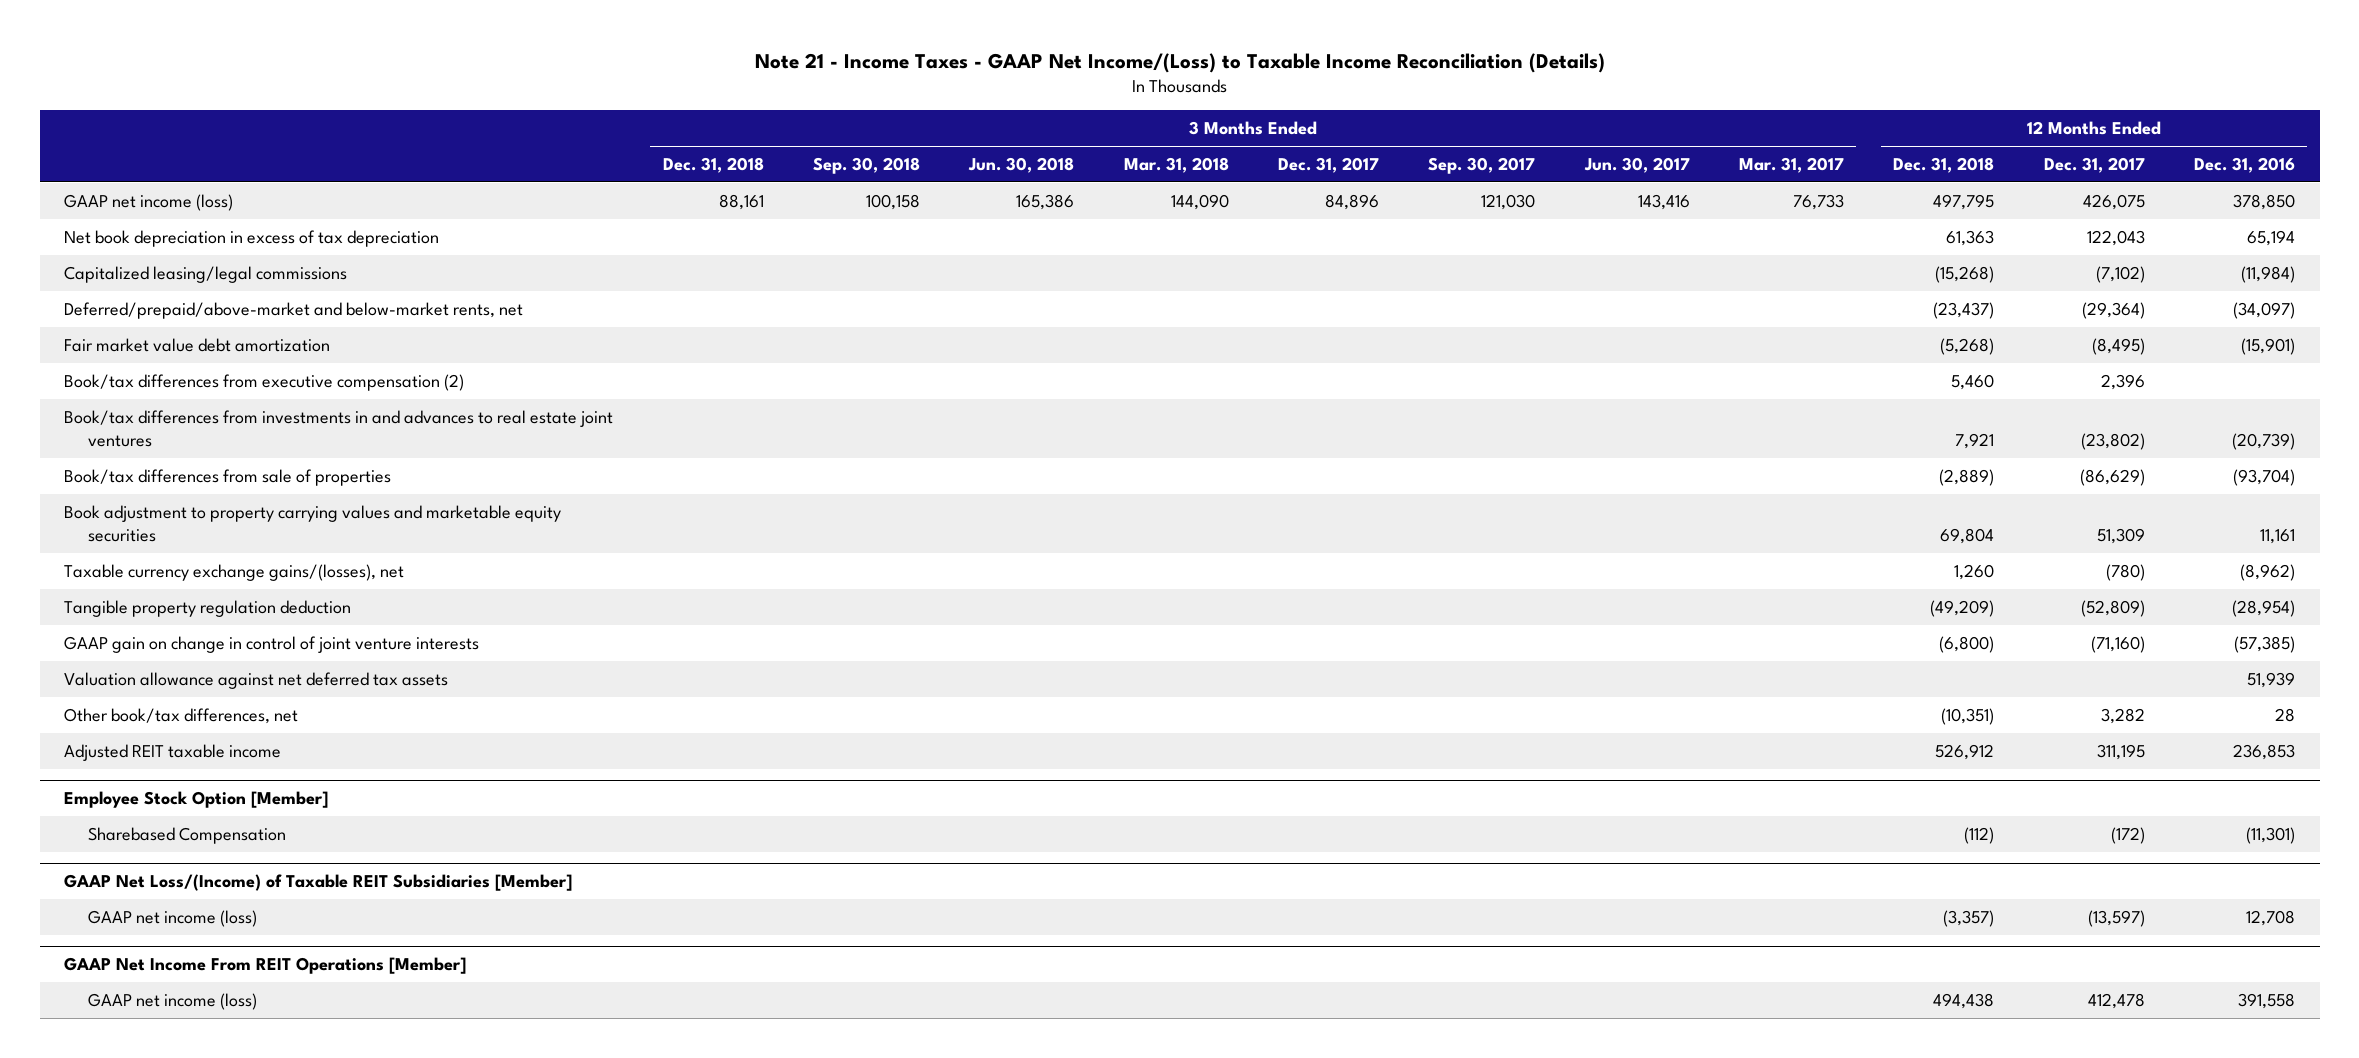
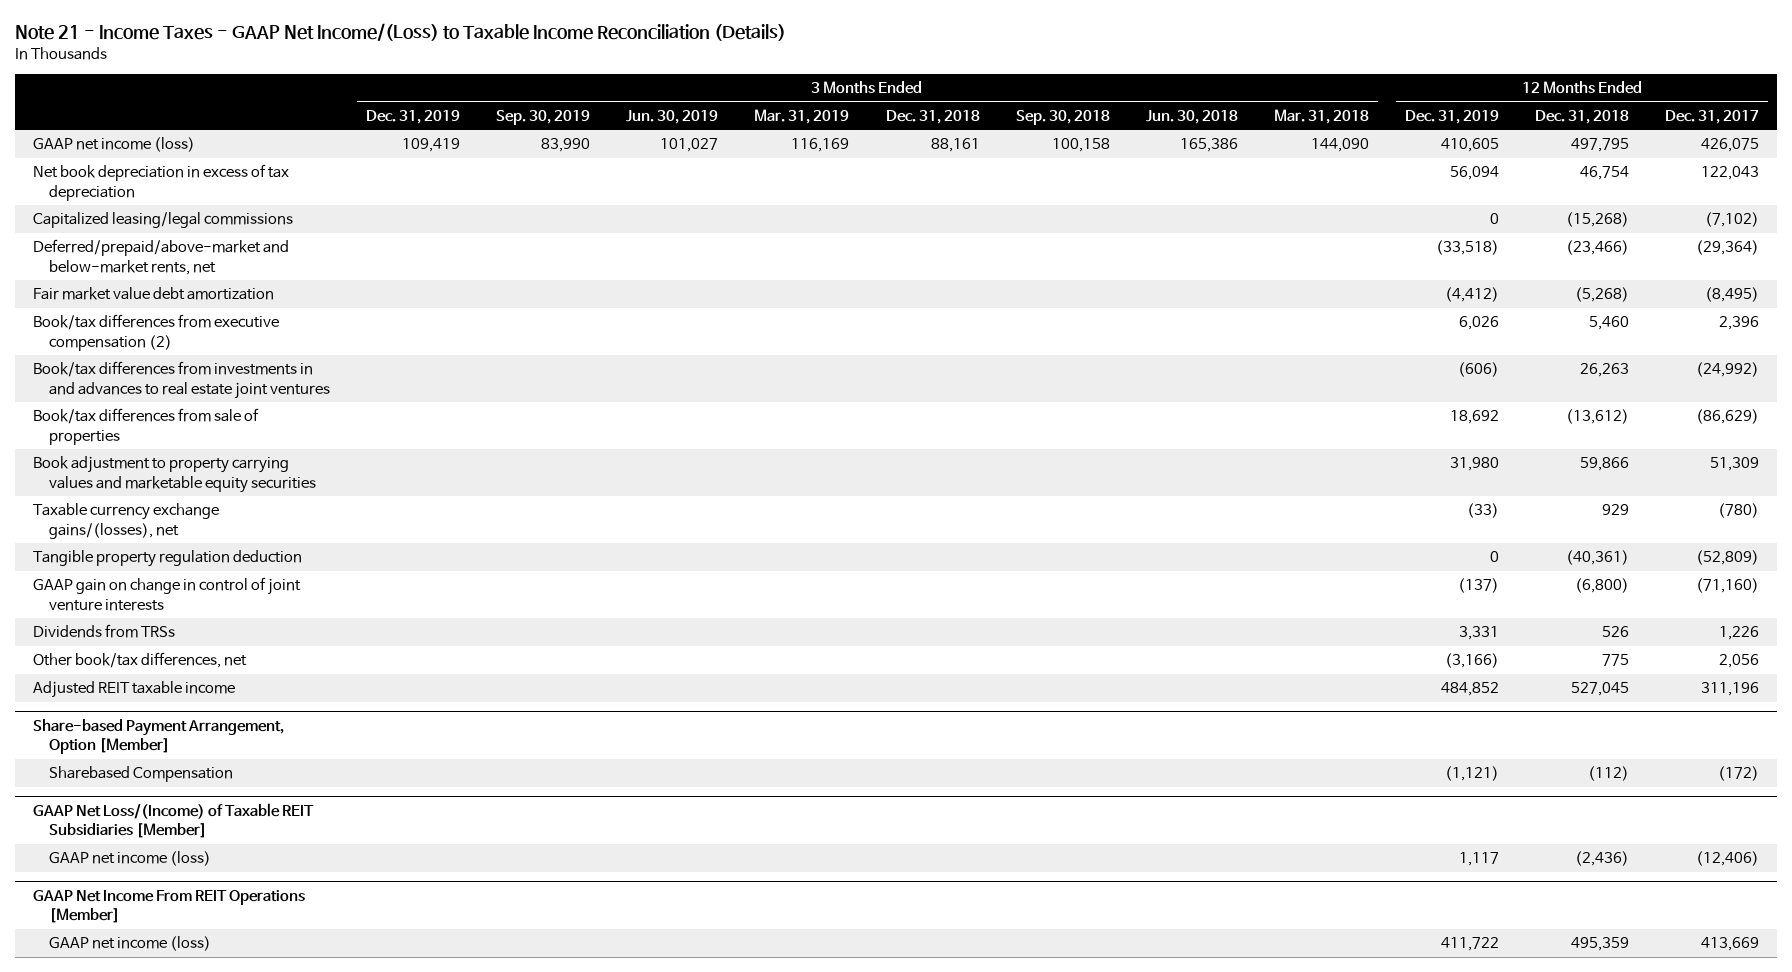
[1277,156,1379,173] Dec. 31, 2017 -> none
[1428,156,1536,174] Sep. 30, 2017 -> none
[1583,156,1690,173] Jun. 30, 2017 -> none
[1739,156,1845,173] Mar. 31, 2017 -> none
[2194,156,2296,173] Dec. 31, 2016 -> none
none -> [366,109,461,124] Dec. 31, 2019
none -> [496,109,591,125] Sep. 30, 2019
none -> [626,109,719,124] Jun. 30, 2019
none -> [754,108,850,124] Mar. 31, 2019
none -> [1404,109,1499,124] Dec. 31, 2019
[1946,229,1995,246] 61,363 -> [1579,166,1629,181] 46,754
[1933,301,1995,319] (23,437) -> [1565,240,1629,256] (23,466)
[1955,432,1995,449] 7,921 -> [1579,363,1629,378] 26,263
[2080,432,2145,450] (23,802) -> [1696,362,1760,378] (24,992)
[1939,468,1995,486] (2,889) -> [1565,409,1629,425] (13,612)
[1940,527,1995,544] 69,804 -> [1579,457,1629,472] 59,866
[1954,563,1995,580] 1,260 -> [1601,504,1629,516] 929
[1930,599,1995,617] (49,209) -> [1565,550,1629,566] (40,361)
[64,671,449,689] Valuation allowance against net deferred tax assets -> none
none -> [33,624,176,639] Dividends from TRSs
[1941,707,1995,725] (10,351) -> [1601,654,1629,667] 775
[2100,707,2145,724] 3,282 -> [1719,654,1760,669] 2,056
[1935,743,1995,760] 526,912 -> [1570,682,1629,697] 527,045
[2096,743,2145,760] 311,195 -> [1701,682,1760,697] 311,196
[64,791,329,809] Employee Stock Option [Member] -> [33,718,285,755] Share-based Payment Arrangement, Option [Member]
[1943,909,1995,927] (3,357) -> [1574,851,1629,867] (2,436)
[2087,909,2145,927] (13,597) -> [1696,851,1760,867] (12,406)
[1933,992,1995,1009] 494,438 -> [1570,937,1629,952] 495,359
[2087,992,2145,1009] 412,478 -> [1701,937,1760,952] 413,669

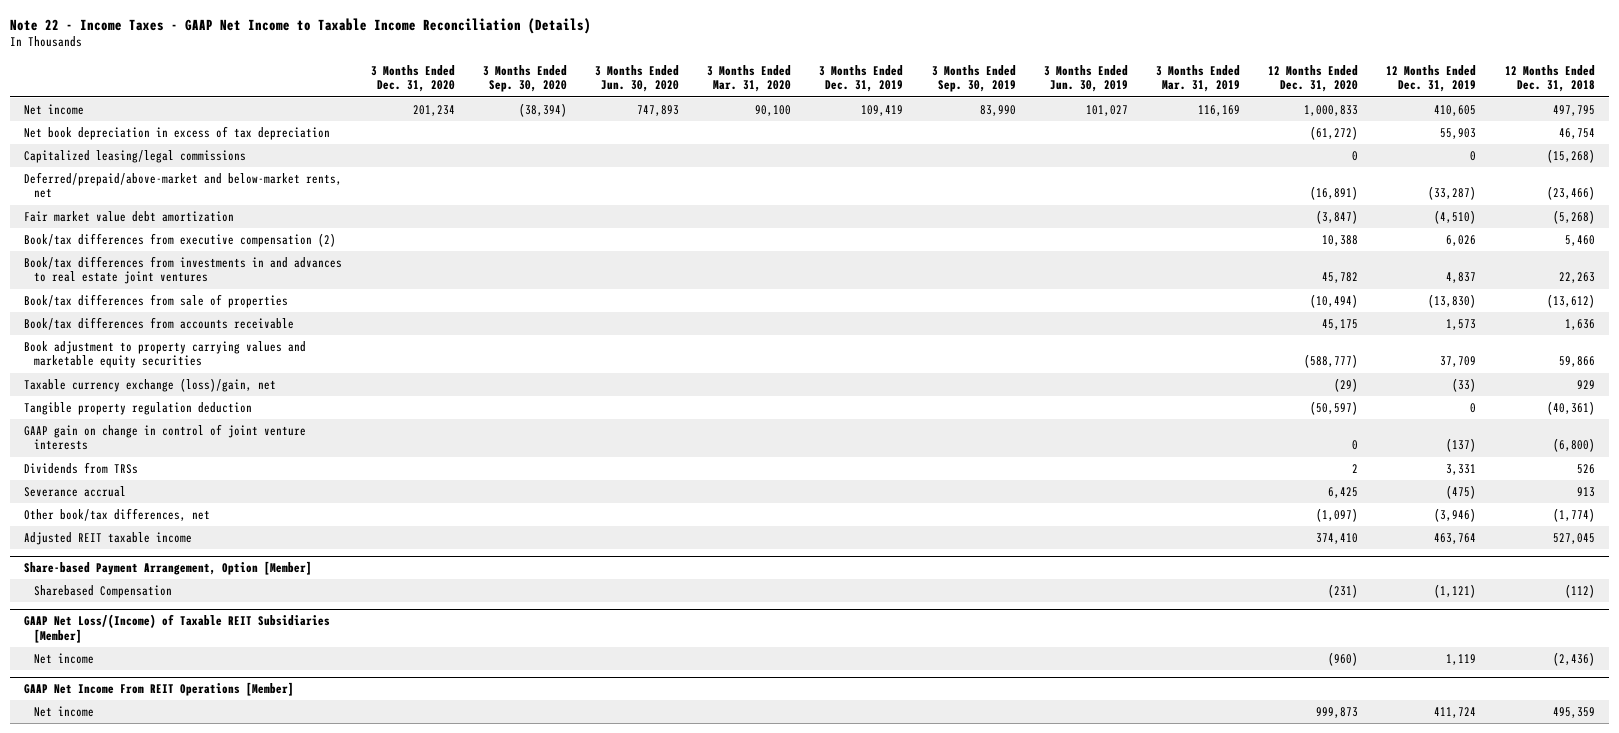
[14,23,786,42] Note 21 - Income Taxes - GAAP Net Income/(Loss) to Taxable Income Reconciliation (Details) -> [10,17,592,34] Note 22 - Income Taxes - GAAP Net Income to Taxable Income Reconciliation (Details)
[885,109,980,124] Dec. 31, 2018 -> none
[1015,109,1110,125] Sep. 30, 2018 -> none
[1145,109,1238,124] Jun. 30, 2018 -> none
[1273,108,1369,124] Mar. 31, 2018 -> none
[1665,109,1760,124] Dec. 31, 2017 -> none
none -> [370,64,455,93] 3 Months Ended Dec. 31, 2020
none -> [482,64,567,93] 3 Months Ended Sep. 30, 2020
none -> [595,64,680,93] 3 Months Ended Jun. 30, 2020
none -> [707,64,792,93] 3 Months Ended Mar. 31, 2020
none -> [1268,64,1359,93] 12 Months Ended Dec. 31, 2020
[33,137,196,153] GAAP net income (loss) -> [24,103,85,115] Net income
[1449,166,1499,181] 56,094 -> [1440,127,1477,139] 55,903
[1435,240,1499,256] (33,518) -> [1428,186,1477,201] (33,287)
[1444,287,1499,303] (4,412) -> [1434,209,1477,224] (4,510)
[1457,362,1499,378] (606) -> [1446,272,1477,284] 4,837
[1579,363,1629,378] 26,263 -> [1558,272,1595,284] 22,263
[1449,410,1499,425] 18,692 -> [1428,293,1477,308] (13,830)
none -> [24,316,295,330] Book/tax differences from accounts receivable
[1449,457,1499,472] 31,980 -> [1440,356,1477,368] 37,709
[33,503,220,539] Taxable currency exchange gains/(losses), net -> [24,377,277,392] Taxable currency exchange (loss)/gain, net
none -> [24,485,127,497] Severance accrual
[1444,653,1499,669] (3,166) -> [1434,507,1477,522] (3,946)
[1601,654,1629,667] 775 -> [1552,507,1595,522] (1,774)
[1440,682,1499,697] 484,852 -> [1434,532,1477,544] 463,764
[49,851,212,867] GAAP net income (loss) -> [34,652,95,664] Net income
[1458,852,1499,867] 1,117 -> [1446,653,1477,665] 1,119
[49,936,212,952] GAAP net income (loss) -> [34,705,95,717] Net income
[1440,937,1499,952] 411,722 -> [1434,706,1477,718] 411,724

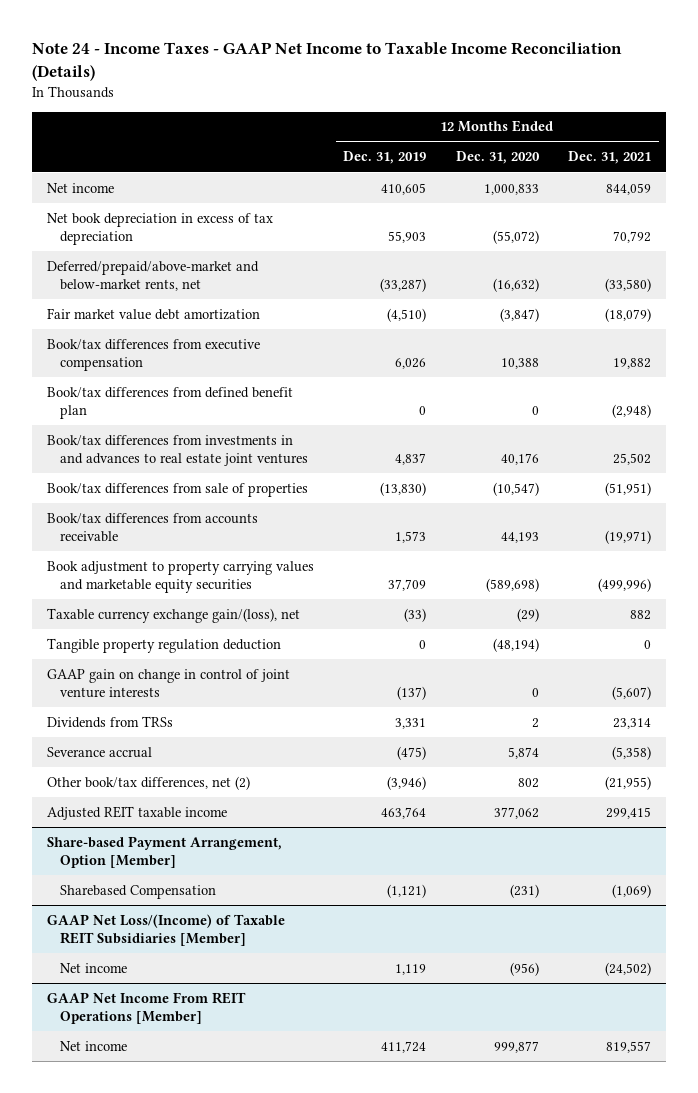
[10,17,592,34] Note 22 - Income Taxes - GAAP Net Income to Taxable Income Reconciliation (Details) -> [31,42,622,82] Note 24 - Income Taxes - GAAP Net Income to Taxable Income Reconciliation (Details)
[370,64,455,93] 3 Months Ended Dec. 31, 2020 -> none
[482,64,567,93] 3 Months Ended Sep. 30, 2020 -> none
[595,64,680,93] 3 Months Ended Jun. 30, 2020 -> none
[707,64,792,93] 3 Months Ended Mar. 31, 2020 -> none
[819,64,904,93] 3 Months Ended Dec. 31, 2019 -> none
[931,64,1016,93] 3 Months Ended Sep. 30, 2019 -> none
[1043,64,1128,93] 3 Months Ended Jun. 30, 2019 -> none
[1156,64,1241,93] 3 Months Ended Mar. 31, 2019 -> none
[1504,64,1595,93] 12 Months Ended Dec. 31, 2018 -> none
none -> [568,151,652,165] Dec. 31, 2021
[24,149,247,163] Capitalized leasing/legal commissions -> none
[1310,125,1359,140] (61,272) -> [492,230,539,245] (55,072)
[1310,186,1359,201] (16,891) -> [492,278,539,293] (16,632)
[24,232,337,247] Book/tax differences from executive compensation (2) -> [46,338,260,372] Book/tax differences from executive compensation
none -> [46,386,293,420] Book/tax differences from defined benefit plan
[1322,272,1359,284] 45,782 -> [500,453,539,466] 40,176
[1310,293,1359,308] (10,494) -> [492,481,539,496] (10,547)
[1322,318,1359,330] 45,175 -> [500,532,539,544] 44,193
[1304,354,1359,369] (588,777) -> [485,578,539,593] (589,698)
[24,377,277,392] Taxable currency exchange (loss)/gain, net -> [46,607,300,623] Taxable currency exchange gain/(loss), net
[1310,400,1359,415] (50,597) -> [492,637,539,652] (48,194)
[1328,486,1359,498] 6,425 -> [507,746,539,759] 5,874
[24,507,211,521] Other book/tax differences, net -> [46,775,250,790] Other book/tax differences, net (2)
[1316,507,1359,522] (1,097) -> [517,777,539,788] 802
[1316,532,1359,544] 374,410 -> [493,806,539,819] 377,062
[1328,651,1359,666] (960) -> [509,961,539,976] (956)
[1316,706,1359,718] 999,873 -> [493,1040,539,1053] 999,877

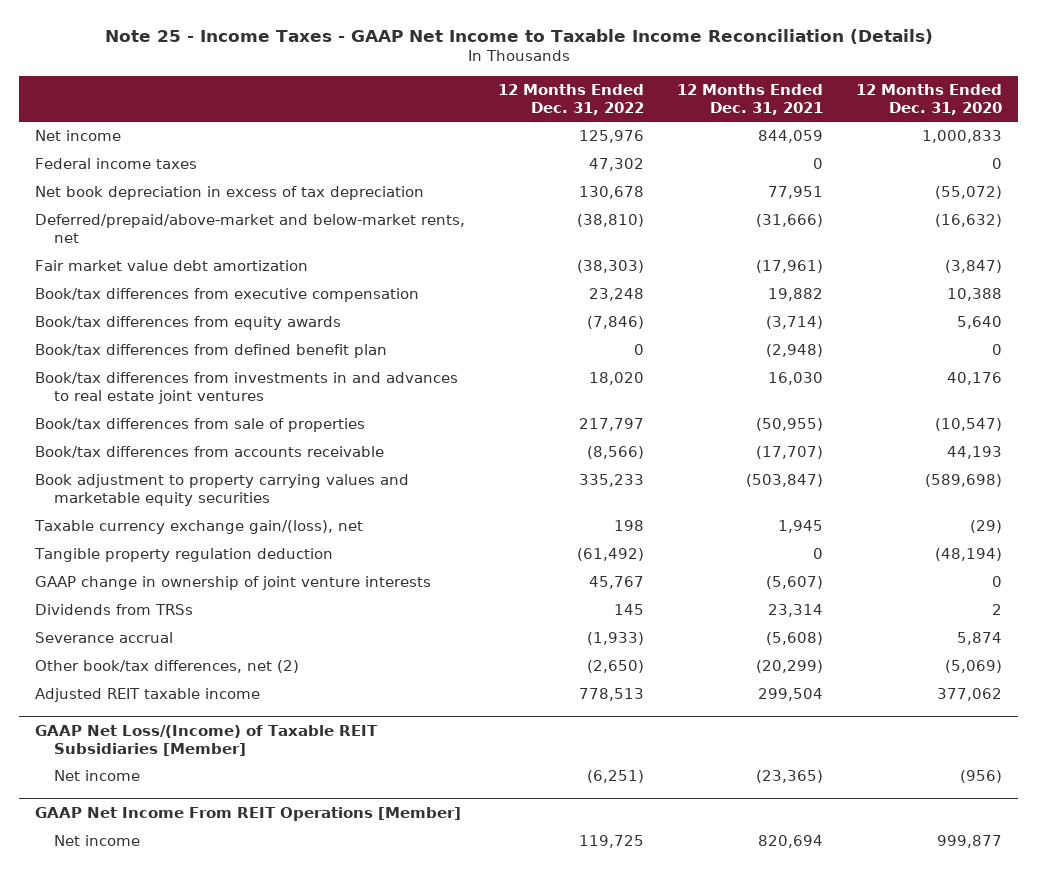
[31,42,622,82] Note 24 - Income Taxes - GAAP Net Income to Taxable Income Reconciliation (Details) -> [104,28,933,44] Note 25 - Income Taxes - GAAP Net Income to Taxable Income Reconciliation (Details)
[343,151,427,165] Dec. 31, 2019 -> none
none -> [498,84,645,115] 12 Months Ended Dec. 31, 2022
none -> [35,158,198,170] Federal income taxes
[613,231,652,244] 70,792 -> [768,186,824,200] 77,951
[605,278,652,293] (33,580) -> [756,214,824,228] (31,666)
[605,307,652,322] (18,079) -> [756,260,824,274] (17,961)
none -> [35,316,342,331] Book/tax differences from equity awards
[613,453,652,466] 25,502 -> [768,372,824,386] 16,030
[605,481,652,496] (51,951) -> [756,418,824,432] (50,955)
[605,530,652,545] (19,971) -> [756,446,824,460] (17,707)
[598,578,652,593] (499,996) -> [746,474,824,488] (503,847)
[630,609,652,620] 882 -> [778,520,824,534] 1,945
[46,668,290,699] GAAP gain on change in control of joint venture interests -> [35,576,432,591] GAAP change in ownership of joint venture interests
[46,835,282,869] Share-based Payment Arrangement, Option [Member] -> none
[60,884,217,899] Sharebased Compensation -> none
[612,745,652,760] (5,358) -> [766,632,824,646] (5,608)
[517,777,539,788] 802 -> [944,660,1002,674] (5,069)
[605,775,652,790] (21,955) -> [756,660,824,674] (20,299)
[606,806,652,819] 299,415 -> [758,688,824,702] 299,504
[605,961,652,976] (24,502) -> [756,770,824,784] (23,365)
[606,1040,652,1053] 819,557 -> [758,835,824,849] 820,694

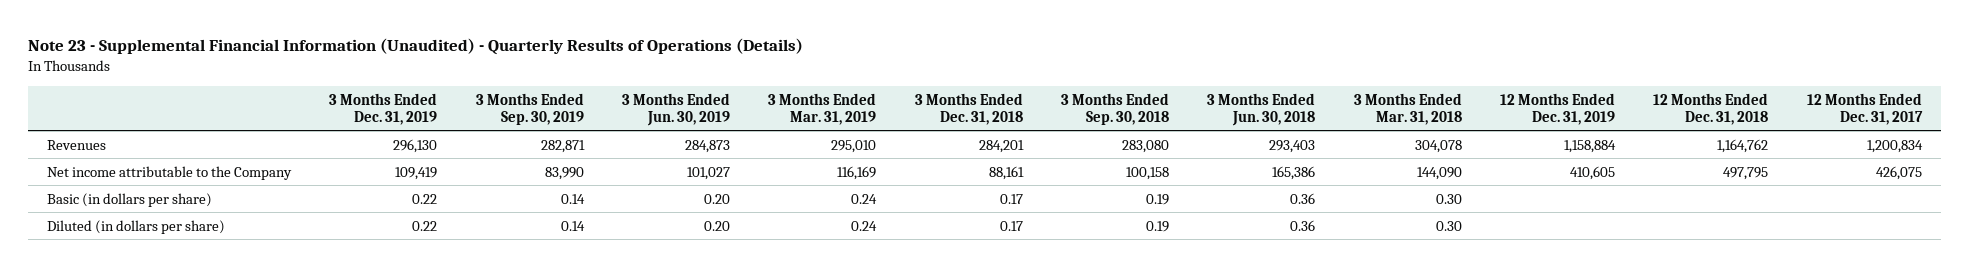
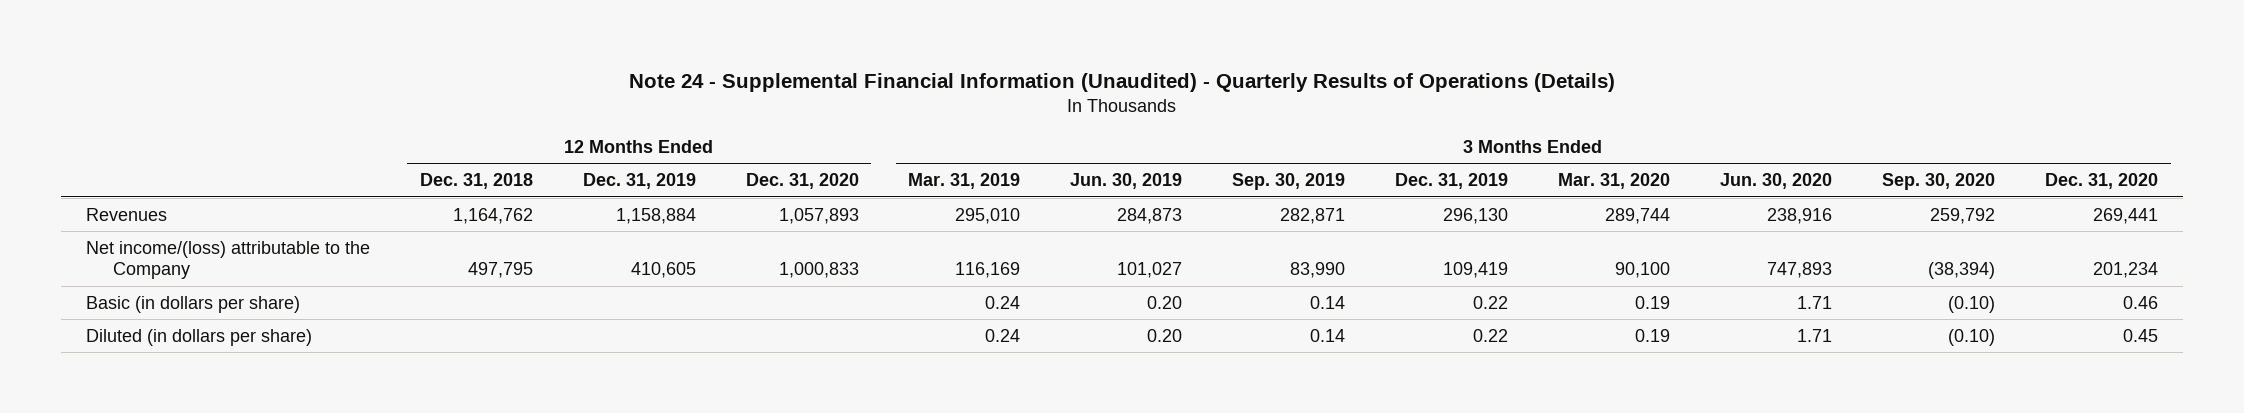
[27,37,803,55] Note 23 - Supplemental Financial Information (Unaudited) - Quarterly Results of Operations (Details) -> [628,73,1615,93] Note 24 - Supplemental Financial Information (Unaudited) - Quarterly Results of Operations (Details)
[914,92,1023,126] 3 Months Ended Dec. 31, 2018 -> none
[1060,92,1169,126] 3 Months Ended Sep. 30, 2018 -> none
[1207,92,1316,127] 3 Months Ended Jun. 30, 2018 -> none
[1353,92,1462,126] 3 Months Ended Mar. 31, 2018 -> none
[1806,92,1923,126] 12 Months Ended Dec. 31, 2017 -> none
none -> [745,173,859,190] Dec. 31, 2020
none -> [1558,173,1671,190] Mar. 31, 2020
none -> [1720,173,1833,190] Jun. 30, 2020
none -> [1882,173,1996,191] Sep. 30, 2020
none -> [2045,173,2159,190] Dec. 31, 2020
[46,165,292,180] Net income attributable to the Company -> [85,240,370,280] Net income/(loss) attributable to the Company

